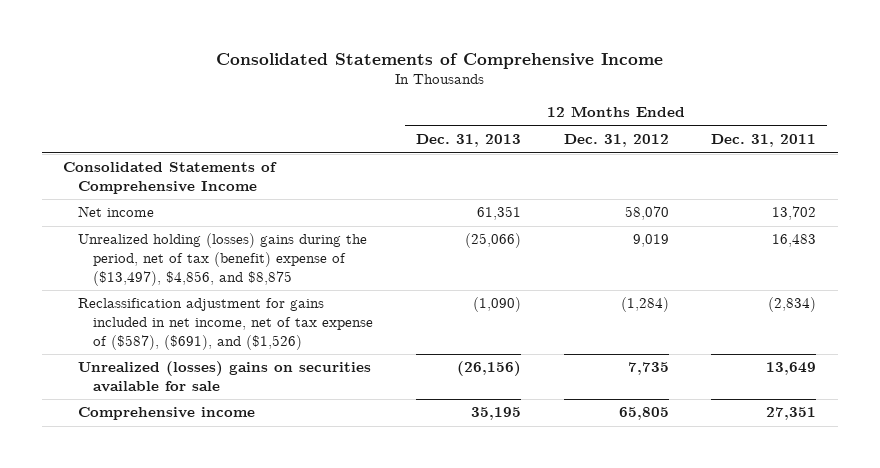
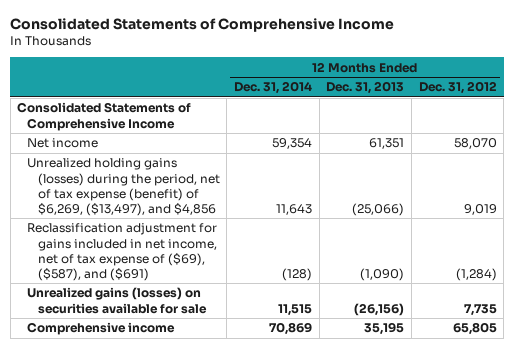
[711,134,817,148] Dec. 31, 2011 -> none
none -> [233,81,312,95] Dec. 31, 2014
[78,233,368,286] Unrealized holding (losses) gains during the period, net of tax (benefit) expense of ($13,497), $4,856, and $8,875 -> [27,158,220,216] Unrealized holding gains (losses) during the period, net of tax expense (benefit) of $6,269, ($13,497), and $4,856
[78,298,373,350] Reclassification adjustment for gains included in net income, net of tax expense of ($587), ($691), and ($1,526) -> [27,223,218,281] Reclassification adjustment for gains included in net income, net of tax expense of ($69), ($587), and ($691)
[78,361,372,392] Unrealized (losses) gains on securities available for sale -> [27,287,207,314] Unrealized gains (losses) on securities available for sale

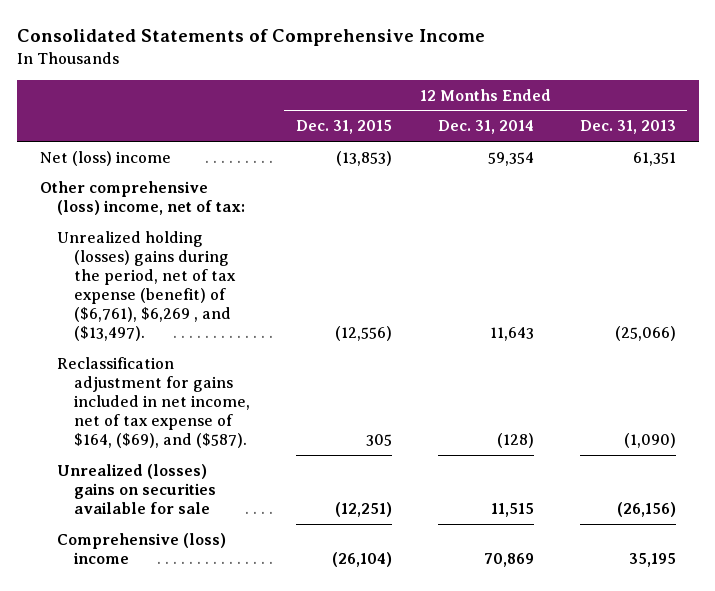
[418,81,497,95] Dec. 31, 2012 -> none
none -> [295,120,392,135] Dec. 31, 2015
[17,102,192,131] Consolidated Statements of Comprehensive Income -> none
[27,138,99,149] Net income -> [39,150,171,166] Net (loss) income
none -> [39,180,245,215] Other comprehensive (loss) income, net of tax:
[27,158,220,216] Unrealized holding gains (losses) during the period, net of tax expense (benefit) of $6,269, ($13,497), and $4,856 -> [56,230,236,341] Unrealized holding (losses) gains during the period, net of tax expense (benefit) of ($6,761), $6,269 , and ($13,497).
[27,223,218,281] Reclassification adjustment for gains included in net income, net of tax expense of ($69), ($587), and ($691) -> [56,356,250,448] Reclassification adjustment for gains included in net income, net of tax expense of $164, ($69), and ($587).
[27,287,207,314] Unrealized gains (losses) on securities available for sale -> [56,463,216,514] Unrealized (losses) gains on securities available for sale
[27,322,176,336] Comprehensive income -> [56,532,226,564] Comprehensive (loss) income

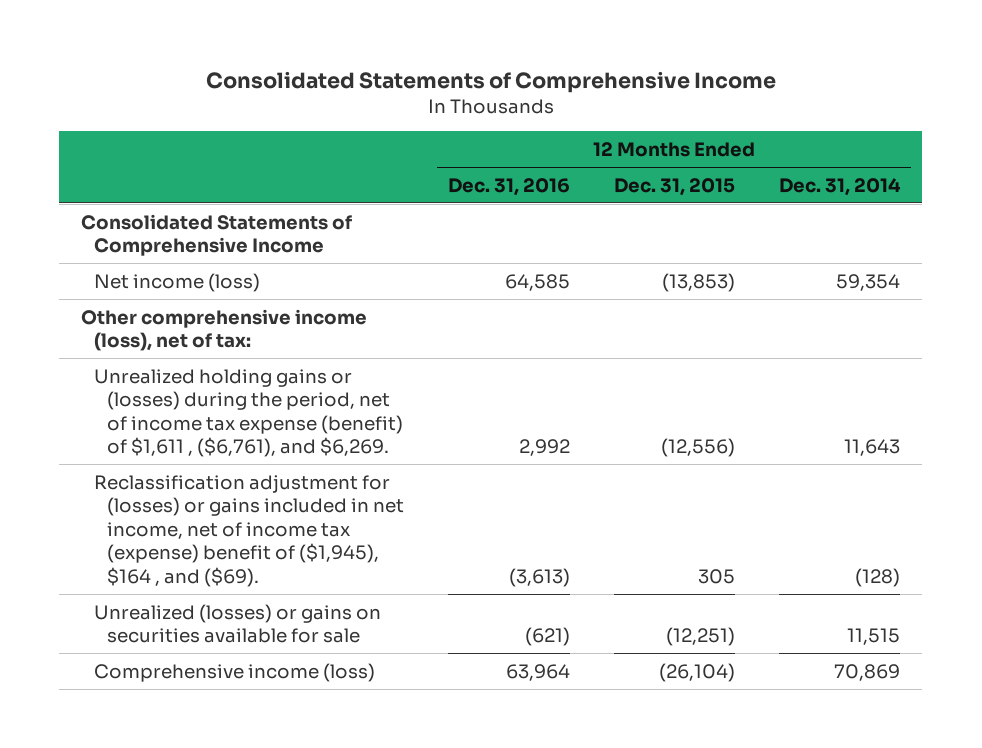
[579,120,676,135] Dec. 31, 2013 -> none
none -> [448,177,571,196] Dec. 31, 2016
none -> [81,213,353,257] Consolidated Statements of Comprehensive Income
[39,150,171,166] Net (loss) income -> [94,272,261,292] Net income (loss)
[39,180,245,215] Other comprehensive (loss) income, net of tax: -> [81,308,368,352] Other comprehensive income (loss), net of tax:
[56,230,236,341] Unrealized holding (losses) gains during the period, net of tax expense (benefit) of ($6,761), $6,269 , and ($13,497). -> [94,368,404,458] Unrealized holding gains or (losses) during the period, net of income tax expense (benefit) of $1,611 , ($6,761), and $6,269.
[56,356,250,448] Reclassification adjustment for gains included in net income, net of tax expense of $164, ($69), and ($587). -> [94,474,405,587] Reclassification adjustment for (losses) or gains included in net income, net of income tax (expense) benefit of ($1,945), $164 , and ($69).
[56,463,216,514] Unrealized (losses) gains on securities available for sale -> [94,603,382,644] Unrealized (losses) or gains on securities available for sale
[56,532,226,564] Comprehensive (loss) income -> [94,662,376,682] Comprehensive income (loss)

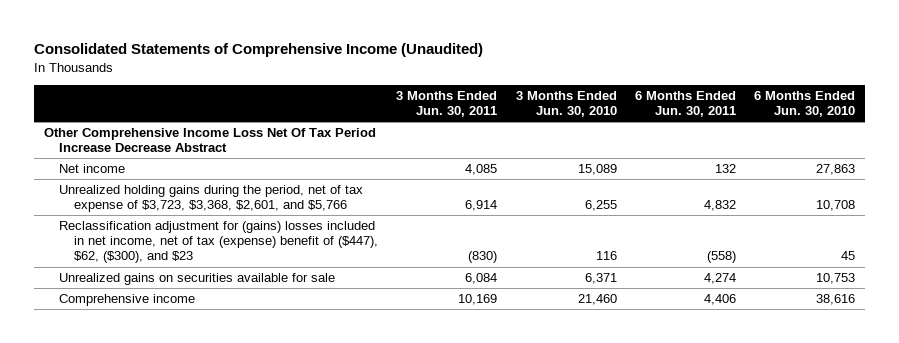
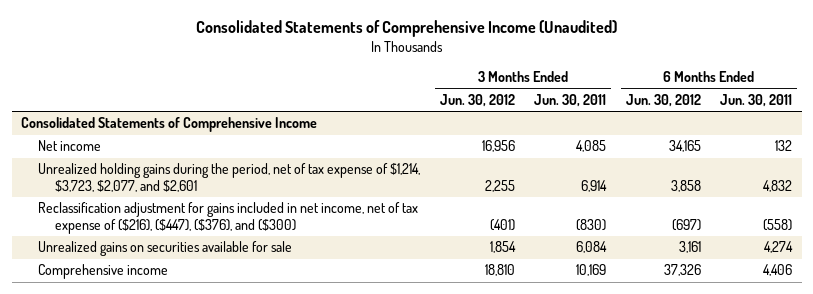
[515,91,617,118] 3 Months Ended Jun. 30, 2010 -> none
[754,91,856,118] 6 Months Ended Jun. 30, 2010 -> none
none -> [439,94,515,108] Jun. 30, 2012
none -> [625,94,701,108] Jun. 30, 2012
[43,128,376,153] Other Comprehensive Income Loss Net Of Tax Period Increase Decrease Abstract -> [21,117,318,133] Consolidated Statements of Comprehensive Income
[58,185,363,213] Unrealized holding gains during the period, net of tax expense of $3,723, $3,368, $2,601, and $5,766 -> [38,163,421,192] Unrealized holding gains during the period, net of tax expense of $1,214, $3,723, $2,077, and $2,601
[58,221,379,264] Reclassification adjustment for (gains) losses included in net income, net of tax (expense) benefit of ($447), $62, ($300), and $23 -> [38,202,419,234] Reclassification adjustment for gains included in net income, net of tax expense of ($216), ($447), ($376), and ($300)

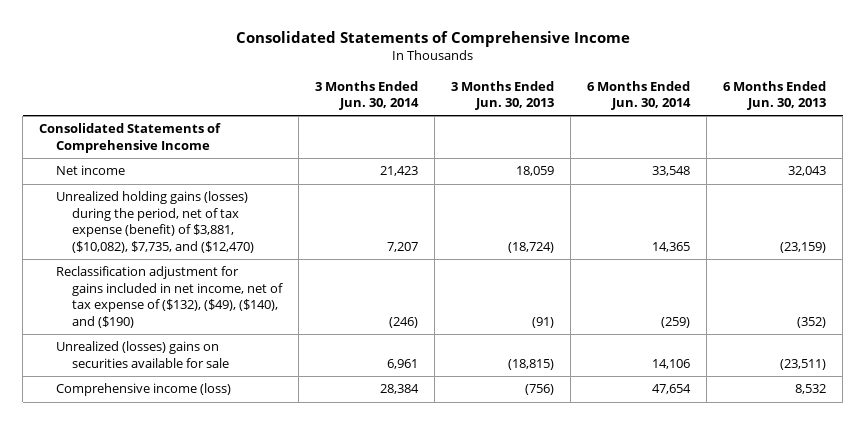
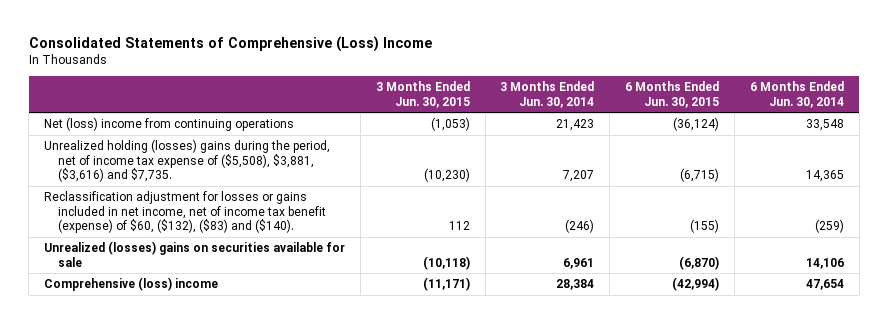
[235,30,630,47] Consolidated Statements of Comprehensive Income -> [28,35,432,52] Consolidated Statements of Comprehensive (Loss) Income
[450,80,554,110] 3 Months Ended Jun. 30, 2013 -> none
[722,80,826,110] 6 Months Ended Jun. 30, 2013 -> none
none -> [375,81,470,108] 3 Months Ended Jun. 30, 2015
none -> [625,81,720,108] 6 Months Ended Jun. 30, 2015
[39,123,222,153] Consolidated Statements of Comprehensive Income -> none
[55,165,125,176] Net income -> [44,117,295,132] Net (loss) income from continuing operations
[55,191,254,253] Unrealized holding gains (losses) during the period, net of tax expense (benefit) of $3,881, ($10,082), $7,735, and ($12,470) -> [44,139,331,183] Unrealized holding (losses) gains during the period, net of income tax expense of ($5,508), $3,881, ($3,616) and $7,735.
[55,266,283,328] Reclassification adjustment for gains included in net income, net of tax expense of ($132), ($49), ($140), and ($190) -> [44,191,327,234] Reclassification adjustment for losses or gains included in net income, net of income tax benefit (expense) of $60, ($132), ($83) and ($140).
[55,383,231,397] Comprehensive income (loss) -> [44,277,219,292] Comprehensive (loss) income

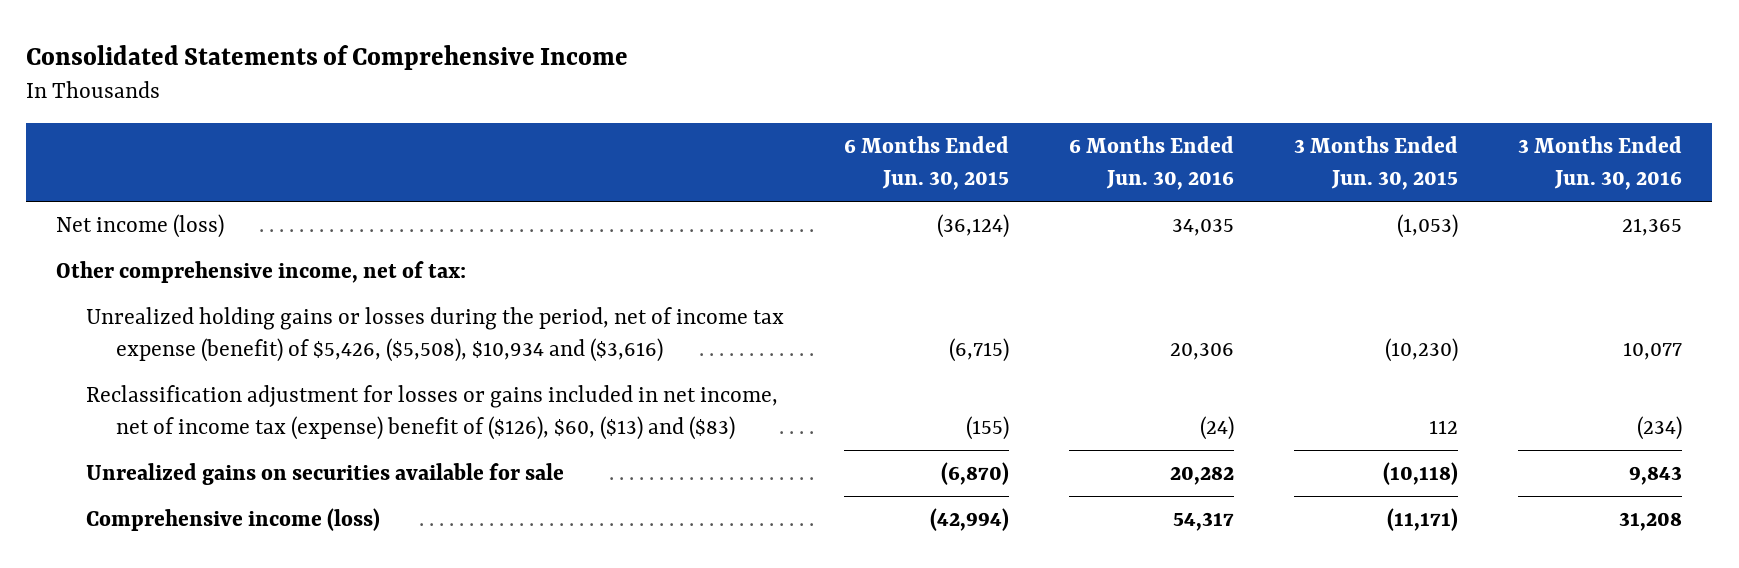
[28,35,432,52] Consolidated Statements of Comprehensive (Loss) Income -> [26,44,629,70] Consolidated Statements of Comprehensive Income
[500,81,595,108] 3 Months Ended Jun. 30, 2014 -> none
[749,81,844,108] 6 Months Ended Jun. 30, 2014 -> none
none -> [1069,136,1235,191] 6 Months Ended Jun. 30, 2016
none -> [1518,136,1683,191] 3 Months Ended Jun. 30, 2016
[44,117,295,132] Net (loss) income from continuing operations -> [56,214,225,239] Net income (loss)
none -> [56,261,467,284] Other comprehensive income, net of tax:
[44,139,331,183] Unrealized holding (losses) gains during the period, net of income tax expense of ($5,508), $3,881, ($3,616) and $7,735. -> [86,307,785,363] Unrealized holding gains or losses during the period, net of income tax expense (benefit) of $5,426, ($5,508), $10,934 and ($3,616)
[44,191,327,234] Reclassification adjustment for losses or gains included in net income, net of income tax benefit (expense) of $60, ($132), ($83) and ($140). -> [86,385,779,441] Reclassification adjustment for losses or gains included in net income, net of income tax (expense) benefit of ($126), $60, ($13) and ($83)
[44,241,346,267] Unrealized (losses) gains on securities available for sale -> [86,463,565,486] Unrealized gains on securities available for sale
[44,277,219,292] Comprehensive (loss) income -> [86,508,381,532] Comprehensive income (loss)

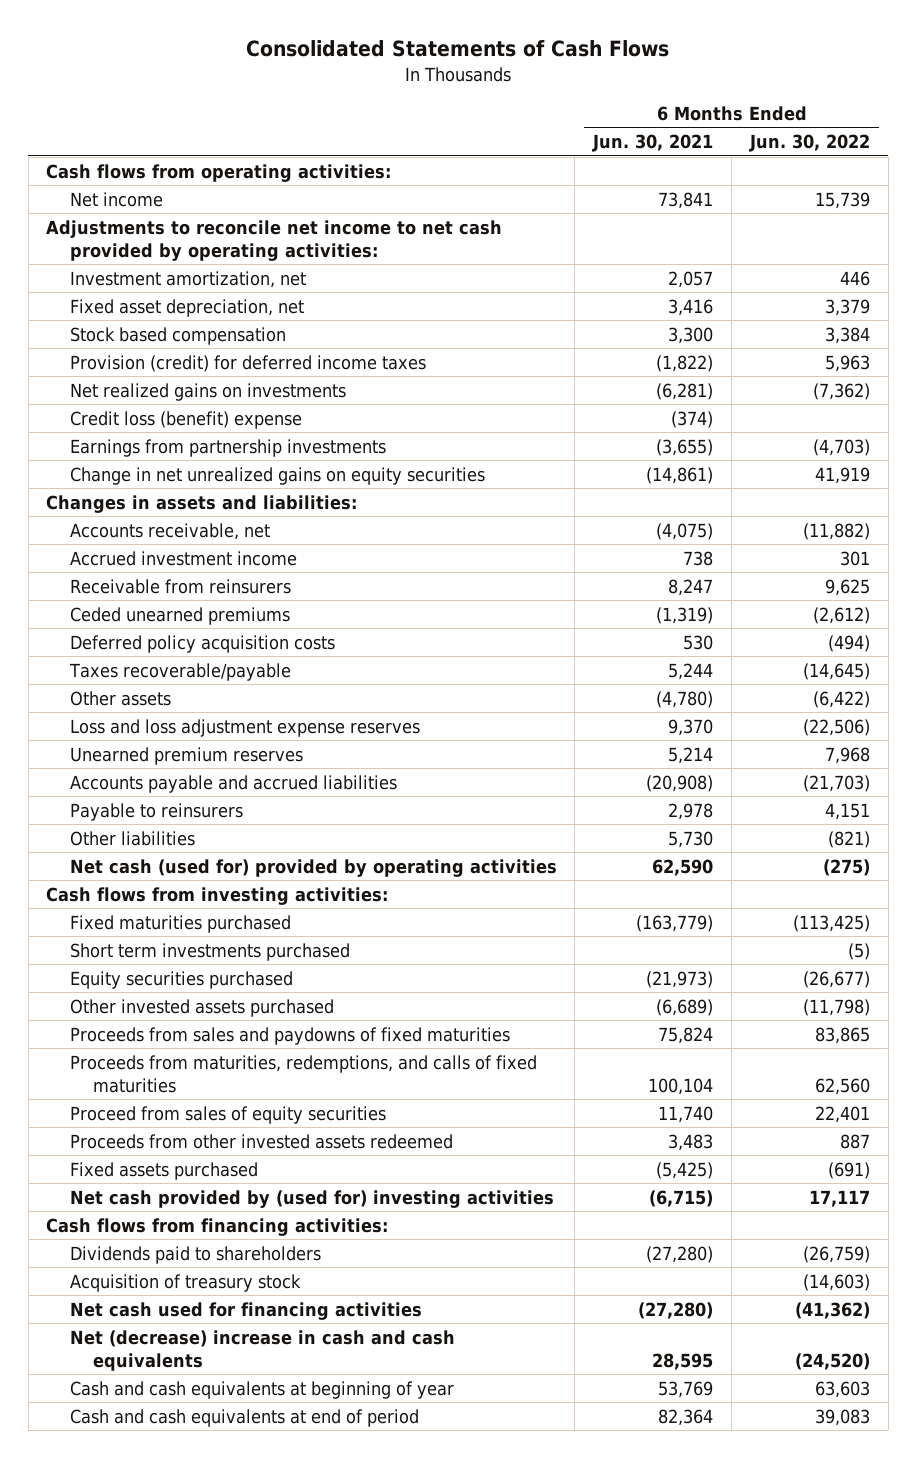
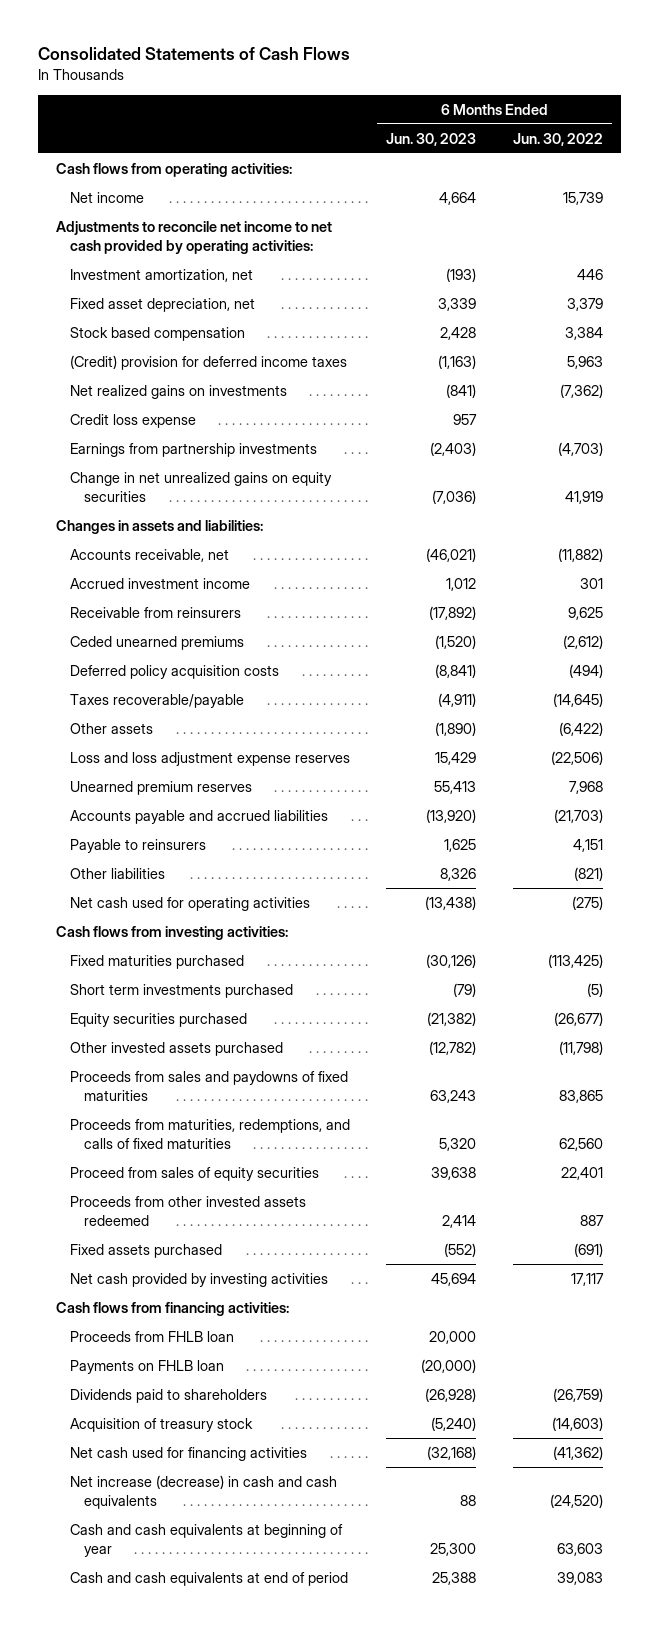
[592,134,714,153] Jun. 30, 2021 -> none
none -> [386,132,477,146] Jun. 30, 2023
[69,354,426,372] Provision (credit) for deferred income taxes -> [69,354,347,370] (Credit) provision for deferred income taxes
[69,410,302,429] Credit loss (benefit) expense -> [69,413,196,428] Credit loss expense
[69,858,557,877] Net cash (used for) provided by operating activities -> [69,896,310,911] Net cash used for operating activities
[69,1189,554,1208] Net cash provided by (used for) investing activities -> [69,1272,328,1287] Net cash provided by investing activities
none -> [69,1330,234,1342] Proceeds from FHLB loan
none -> [69,1359,224,1374] Payments on FHLB loan
[69,1329,455,1371] Net (decrease) increase in cash and cash equivalents -> [69,1474,337,1509] Net increase (decrease) in cash and cash equivalents

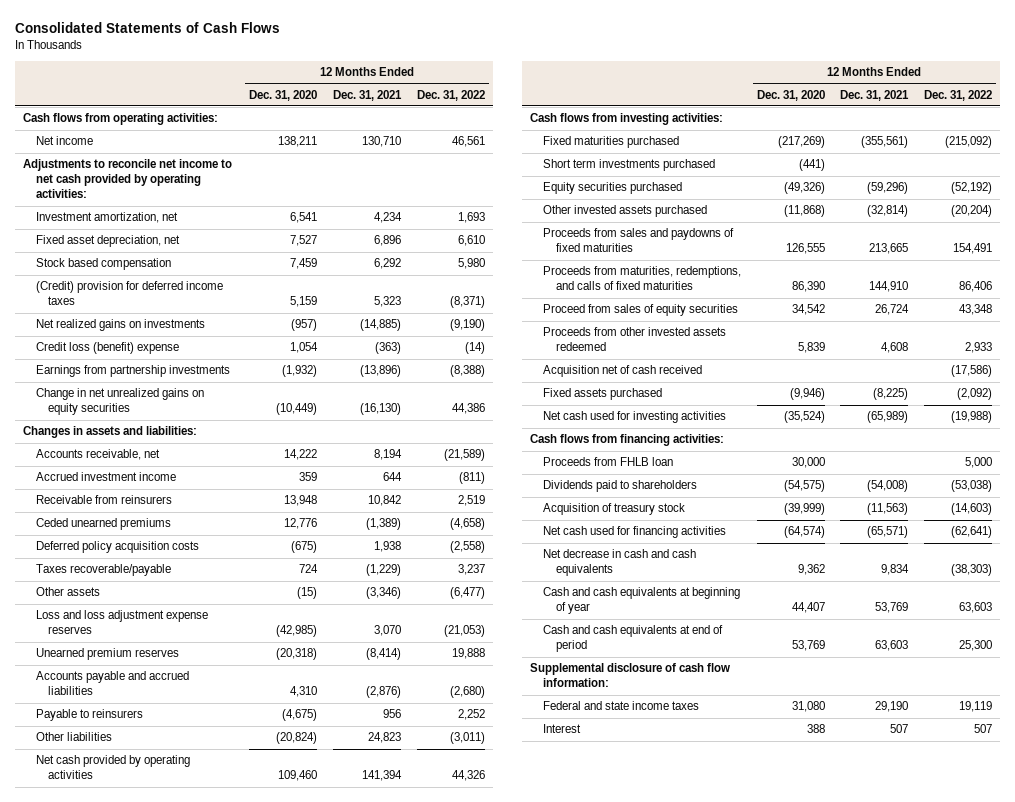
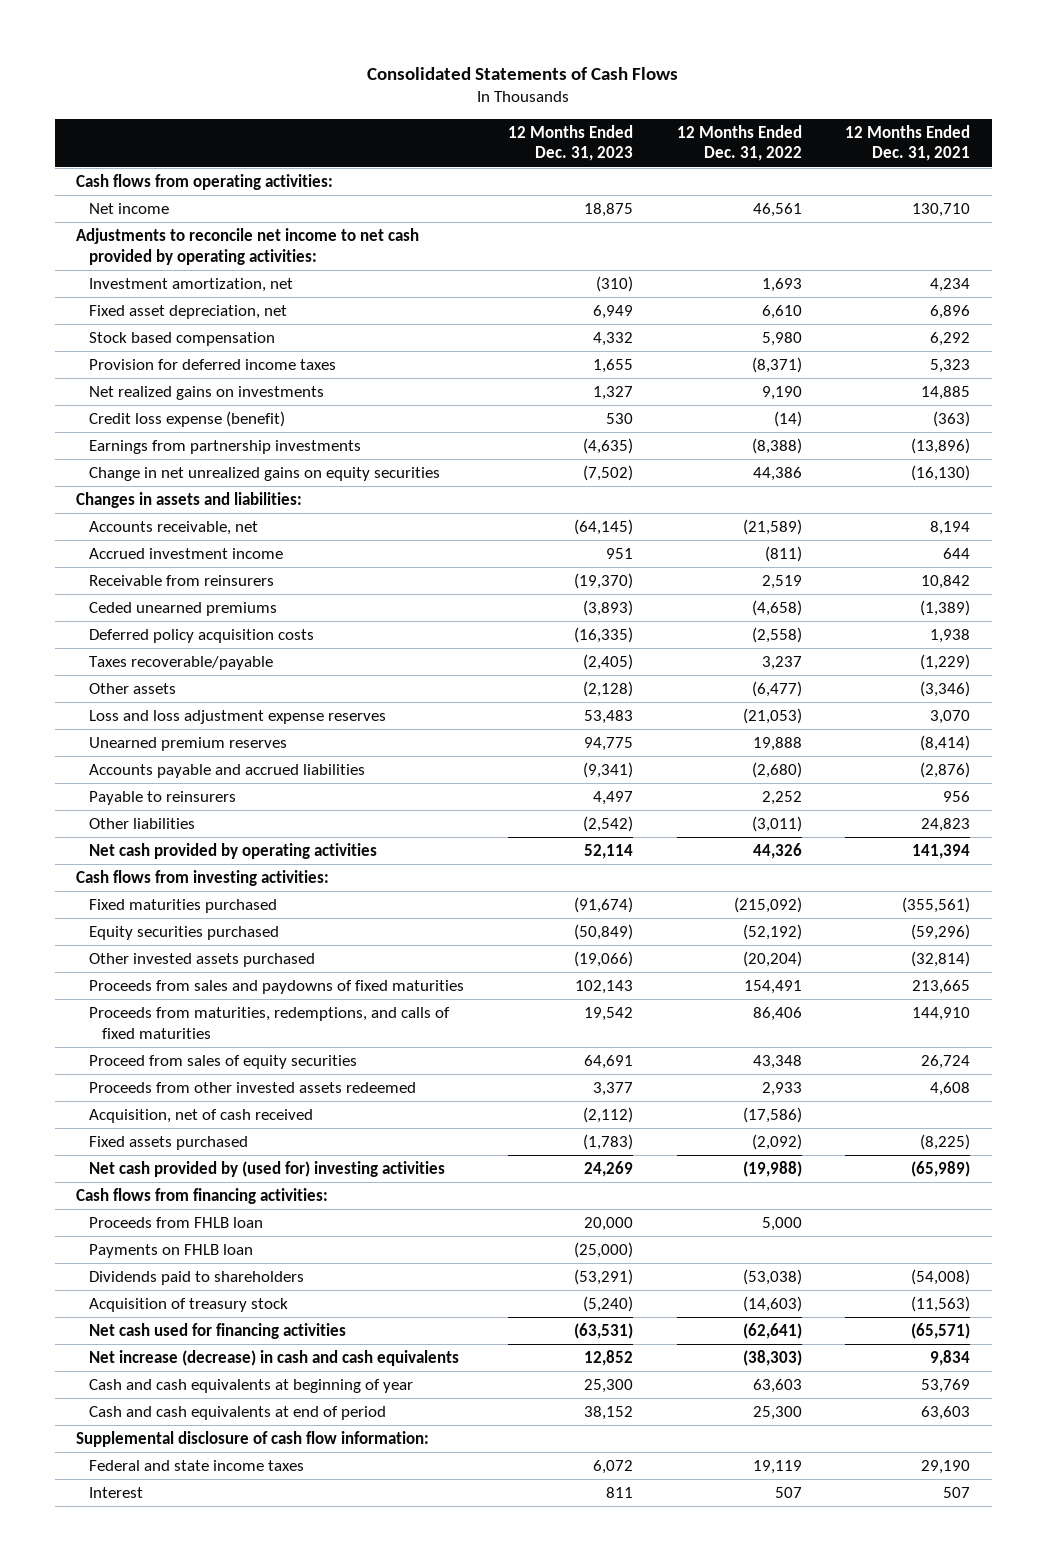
[249,89,318,101] Dec. 31, 2020 -> none
none -> [507,124,633,162] 12 Months Ended Dec. 31, 2023
[35,281,223,306] (Credit) provision for deferred income taxes -> [89,359,337,371] Provision for deferred income taxes
[360,319,402,332] (14,885) -> [921,386,971,401] 14,885
[449,319,485,332] (9,190) -> [761,386,802,401] 9,190
[35,342,179,355] Credit loss (benefit) expense -> [89,411,286,428] Credit loss expense (benefit)
[542,159,715,172] Short term investments purchased -> none
[542,365,702,378] Acquisition net of cash received -> [89,1109,314,1124] Acquisition, net of cash received
[542,411,726,424] Net cash used for investing activities -> [89,1161,446,1178] Net cash provided by (used for) investing activities
none -> [89,1244,254,1259] Payments on FHLB loan
[542,549,696,577] Net decrease in cash and cash equivalents -> [89,1350,460,1367] Net increase (decrease) in cash and cash equivalents

